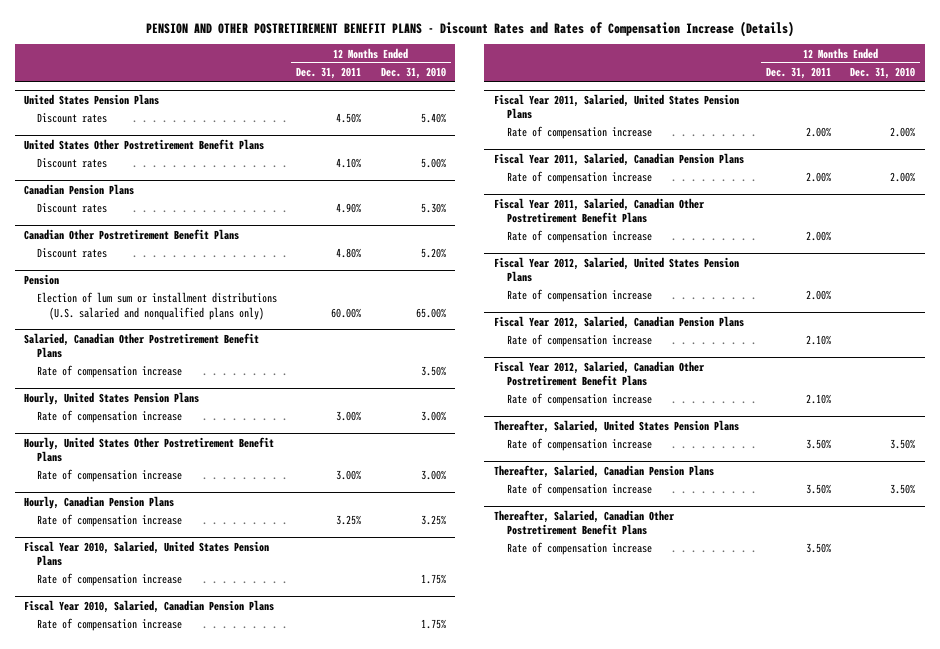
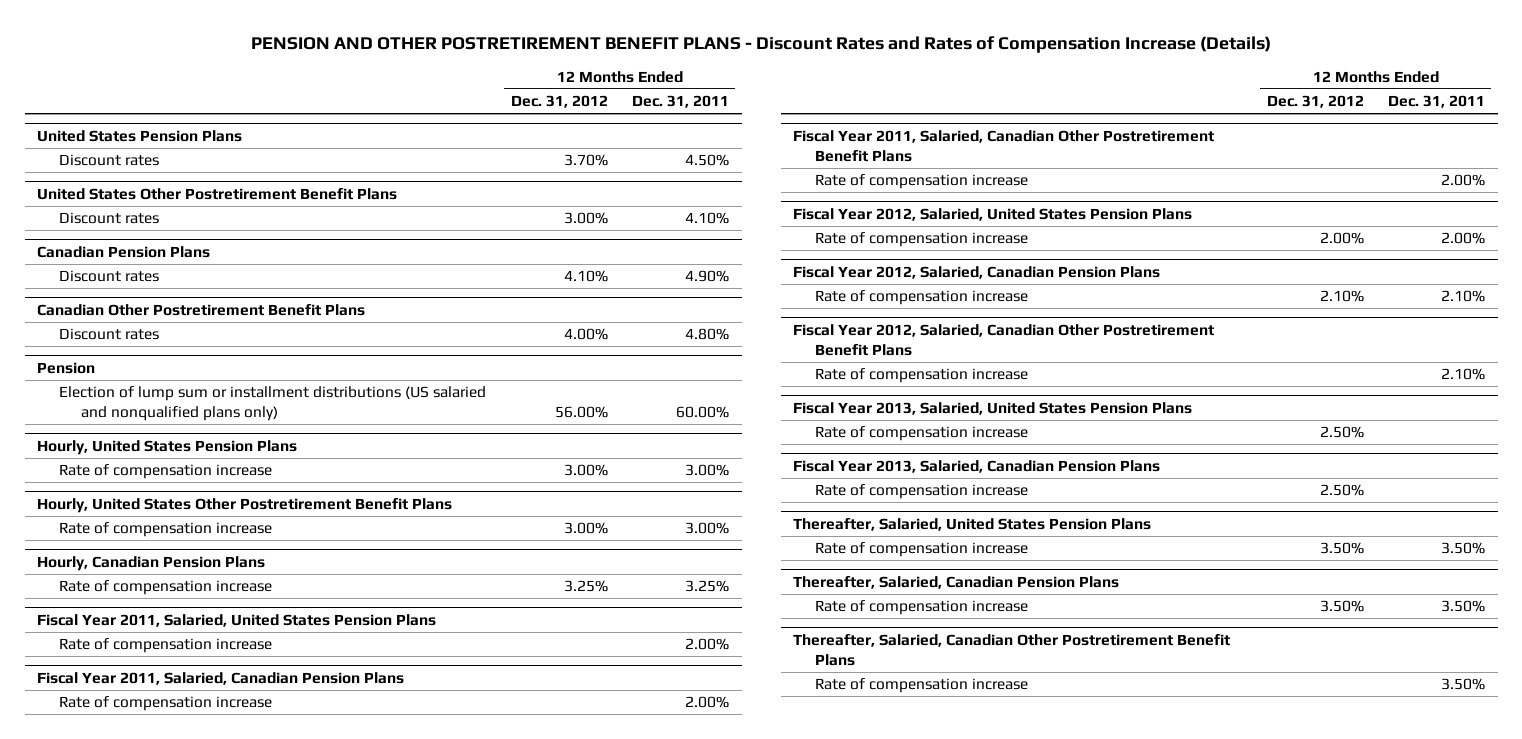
[380,67,446,80] Dec. 31, 2010 -> none
none -> [510,95,608,109] Dec. 31, 2012
[24,332,260,358] Salaried, Canadian Other Postretirement Benefit Plans -> none
[36,365,182,379] Rate of compensation increase -> none
[36,292,277,320] Election of lum sum or installment distributions (U.S. salaried and nonqualified plans only) -> [58,386,486,421] Election of lump sum or installment distributions (US salaried and nonqualified plans only)
[24,540,270,566] Fiscal Year 2010, Salaried, United States Pension Plans -> none
[36,573,182,587] Rate of compensation increase -> none
[24,599,275,613] Fiscal Year 2010, Salaried, Canadian Pension Plans -> none
[36,618,182,632] Rate of compensation increase -> none
none -> [793,402,1193,416] Fiscal Year 2013, Salaried, United States Pension Plans
none -> [814,426,1028,442] Rate of compensation increase
none -> [793,460,1161,474] Fiscal Year 2013, Salaried, Canadian Pension Plans
none -> [814,484,1028,500] Rate of compensation increase

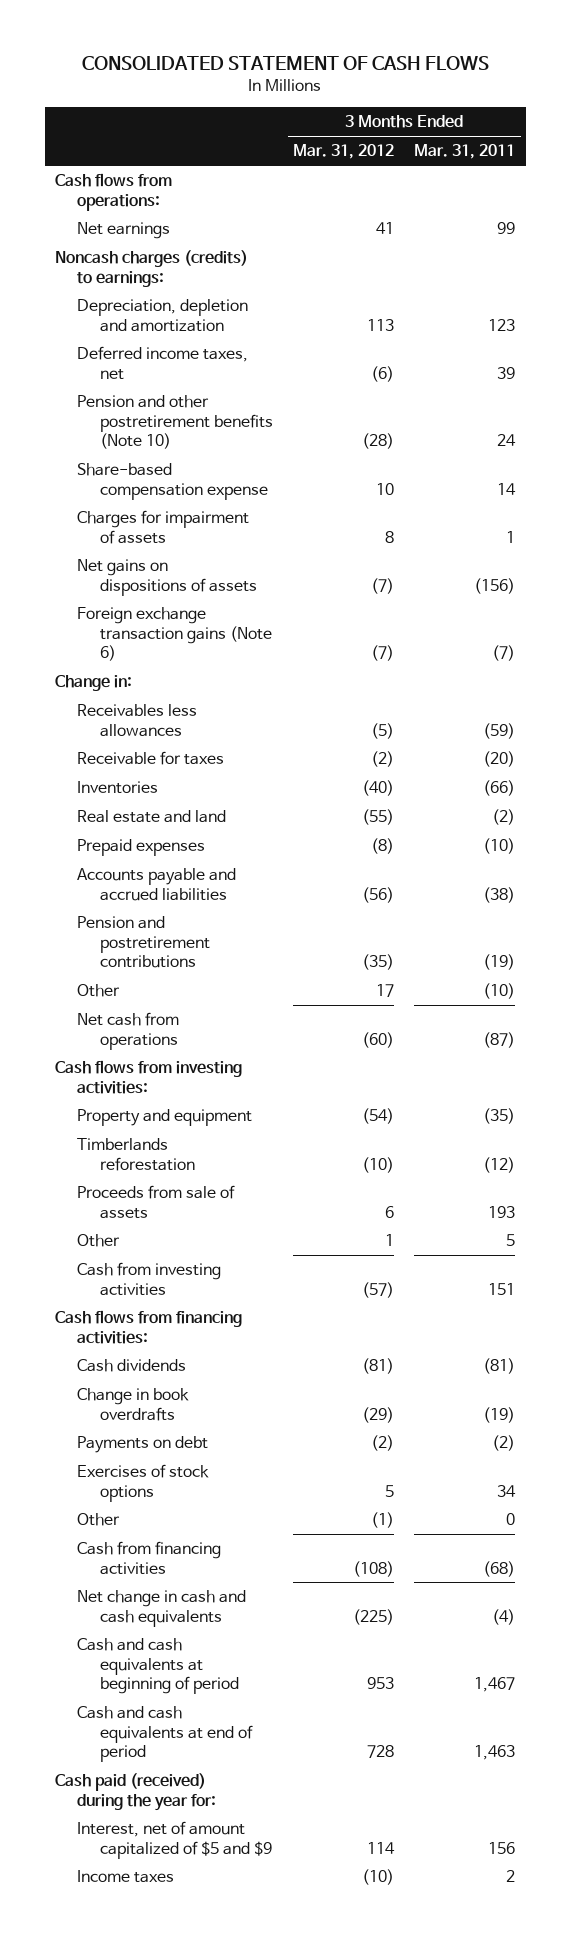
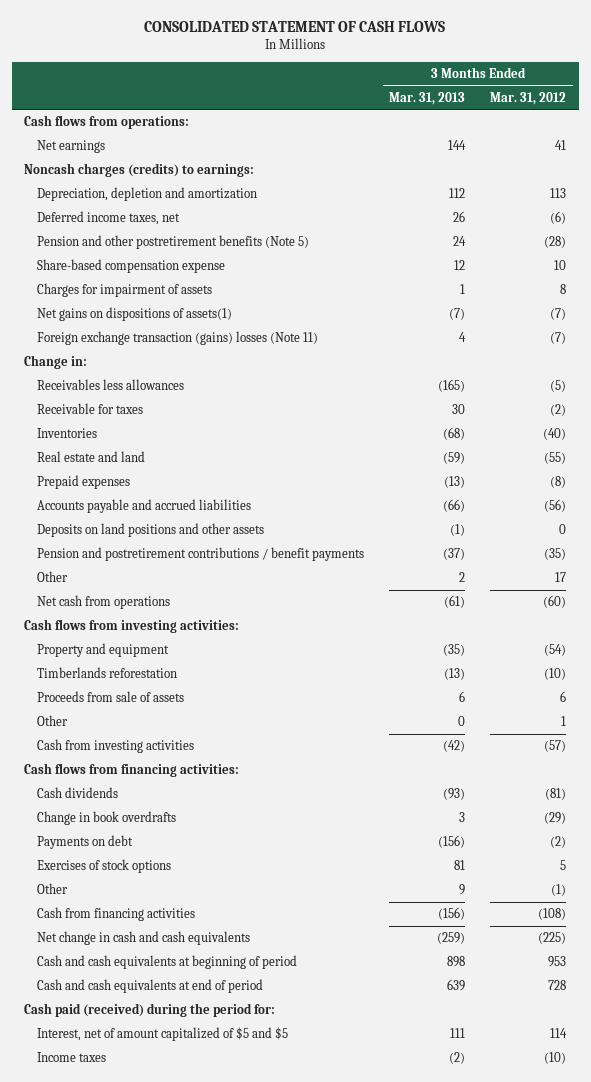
[414,144,516,160] Mar. 31, 2011 -> none
none -> [389,91,466,105] Mar. 31, 2013
[77,395,273,449] Pension and other postretirement benefits (Note 10) -> [37,235,310,250] Pension and other postretirement benefits (Note 5)
[77,559,257,596] Net gains on dispositions of assets -> [37,307,233,322] Net gains on dispositions of assets(1)
[77,607,272,661] Foreign exchange transaction gains (Note 6) -> [37,331,319,346] Foreign exchange transaction (gains) losses (Note 11)
none -> [37,523,265,538] Deposits on land positions and other assets
[77,916,210,968] Pension and postretirement contributions -> [37,547,365,562] Pension and postretirement contributions / benefit payments
[55,1773,217,1811] Cash paid (received) during the year for: -> [24,1003,276,1018] Cash paid (received) during the period for:
[77,1821,272,1859] Interest, net of amount capitalized of $5 and $9 -> [37,1027,289,1042] Interest, net of amount capitalized of $5 and $5

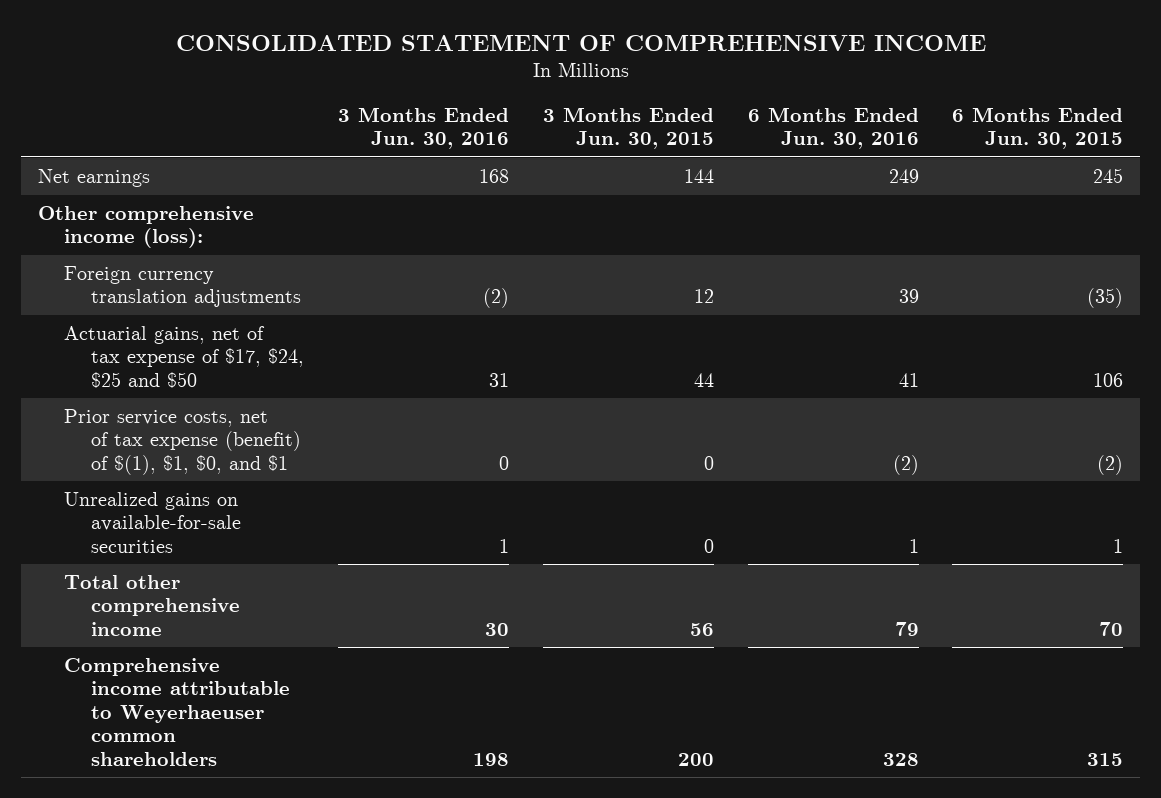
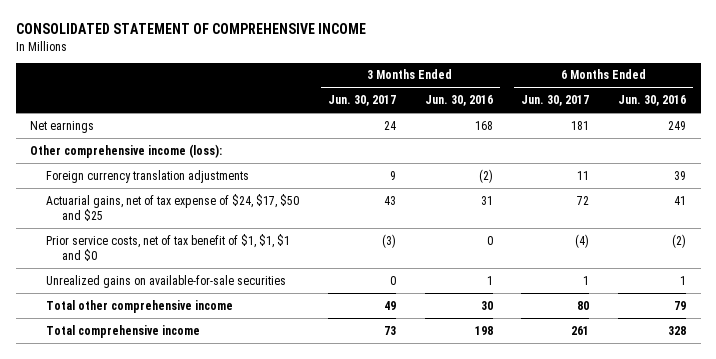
[542,106,714,150] 3 Months Ended Jun. 30, 2015 -> none
[952,106,1124,150] 6 Months Ended Jun. 30, 2015 -> none
none -> [327,95,396,107] Jun. 30, 2017
none -> [521,95,590,107] Jun. 30, 2017
[64,326,304,388] Actuarial gains, net of tax expense of $17, $24, $25 and $50 -> [46,193,300,222] Actuarial gains, net of tax expense of $24, $17, $50 and $25
[64,409,301,475] Prior service costs, net of tax expense (benefit) of $(1), $1, $0, and $1 -> [46,233,291,262] Prior service costs, net of tax benefit of $1, $1, $1 and $0
[64,658,290,766] Comprehensive income attributable to Weyerhaeuser common shareholders -> [46,324,201,338] Total comprehensive income

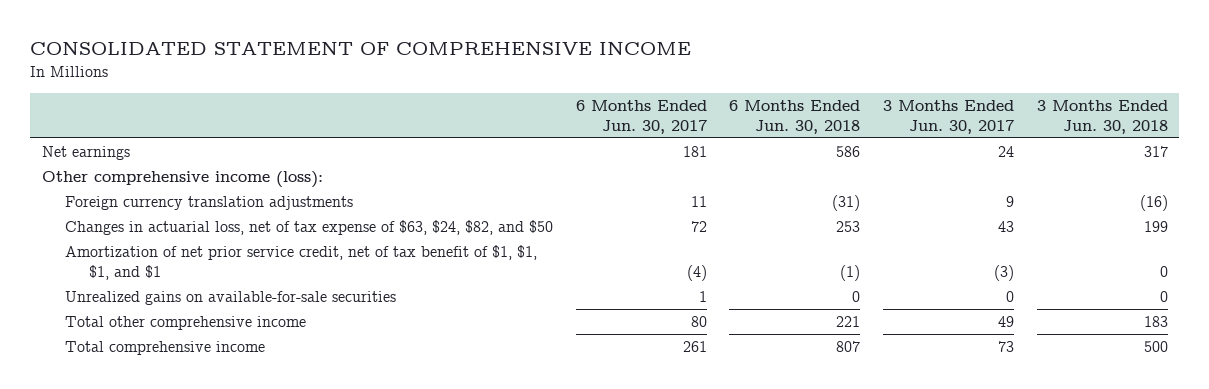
[424,95,493,107] Jun. 30, 2016 -> none
[618,95,687,107] Jun. 30, 2016 -> none
none -> [729,99,861,134] 6 Months Ended Jun. 30, 2018
none -> [1036,99,1168,134] 3 Months Ended Jun. 30, 2018
[46,193,300,222] Actuarial gains, net of tax expense of $24, $17, $50 and $25 -> [65,219,554,235] Changes in actuarial loss, net of tax expense of $63, $24, $82, and $50
[46,233,291,262] Prior service costs, net of tax benefit of $1, $1, $1 and $0 -> [65,244,538,281] Amortization of net prior service credit, net of tax benefit of $1, $1, $1, and $1

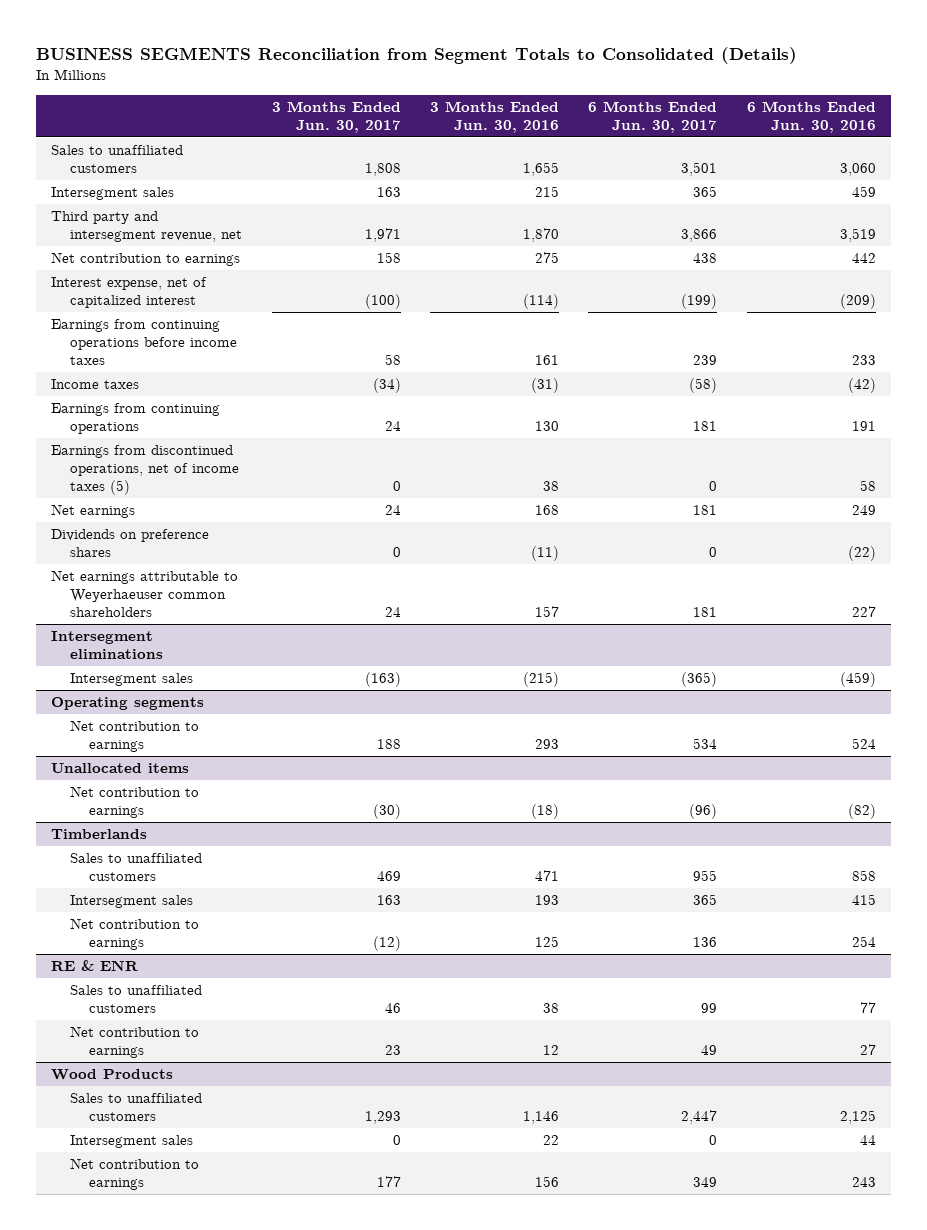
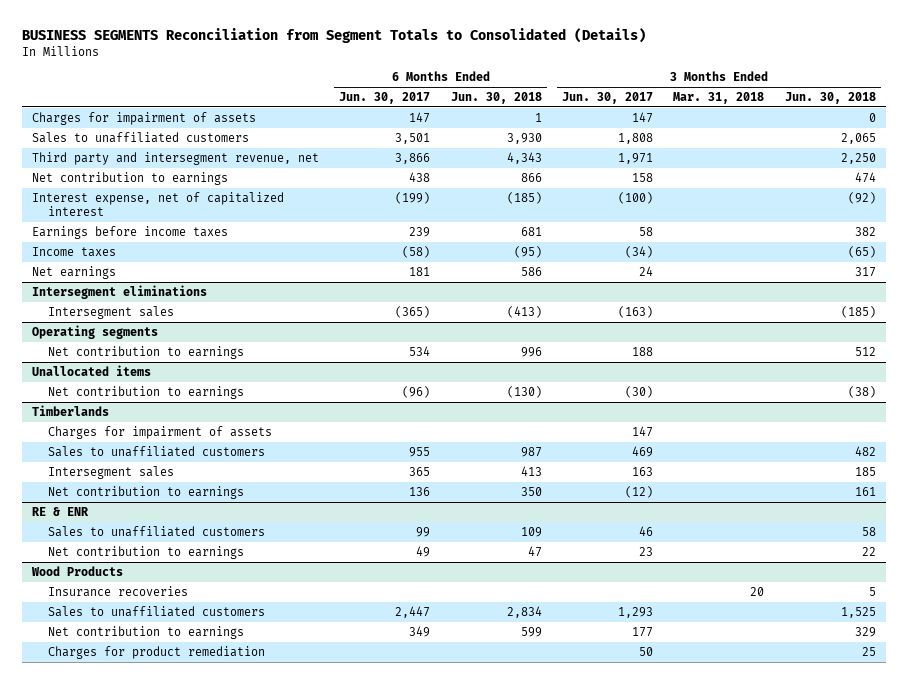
[429,100,559,133] 3 Months Ended Jun. 30, 2016 -> none
[746,100,876,133] 6 Months Ended Jun. 30, 2016 -> none
none -> [450,92,542,105] Jun. 30, 2018
none -> [673,92,765,105] Mar. 31, 2018
none -> [784,92,876,105] Jun. 30, 2018
none -> [31,112,256,126] Charges for impairment of assets
[51,186,175,200] Intersegment sales -> none
[51,318,238,366] Earnings from continuing operations before income taxes -> [31,226,228,240] Earnings before income taxes
[51,402,221,435] Earnings from continuing operations -> none
[51,444,240,496] Earnings from discontinued operations, net of income taxes (5) -> none
[51,528,210,558] Dividends on preference shares -> none
[51,569,239,618] Net earnings attributable to Weyerhaeuser common shareholders -> none
none -> [48,426,273,440] Charges for impairment of assets
none -> [48,586,189,598] Insurance recoveries
[70,1134,194,1148] Intersegment sales -> none
none -> [48,646,266,660] Charges for product remediation

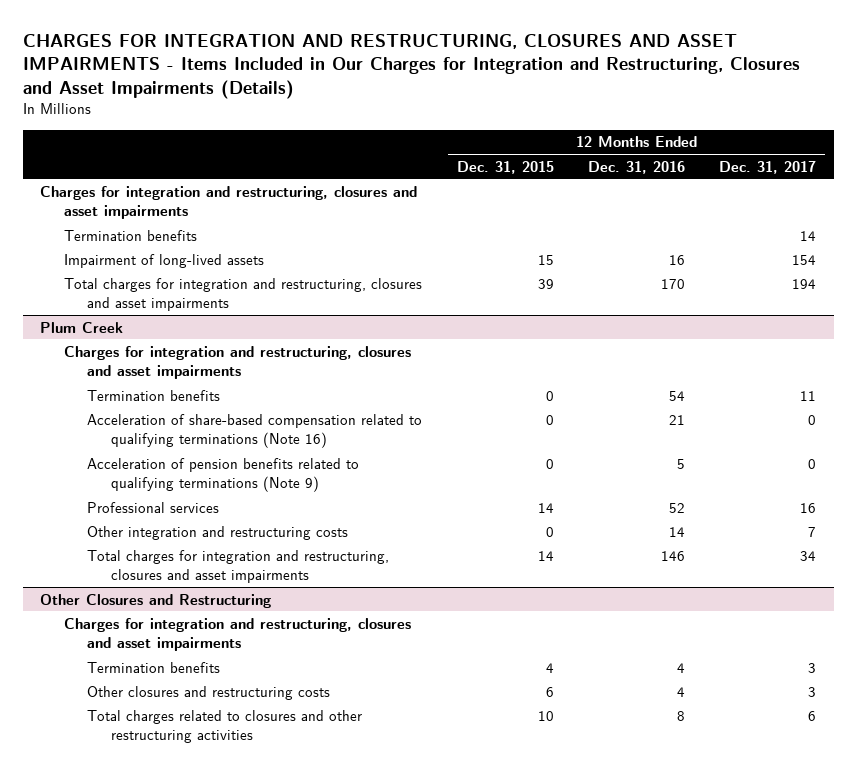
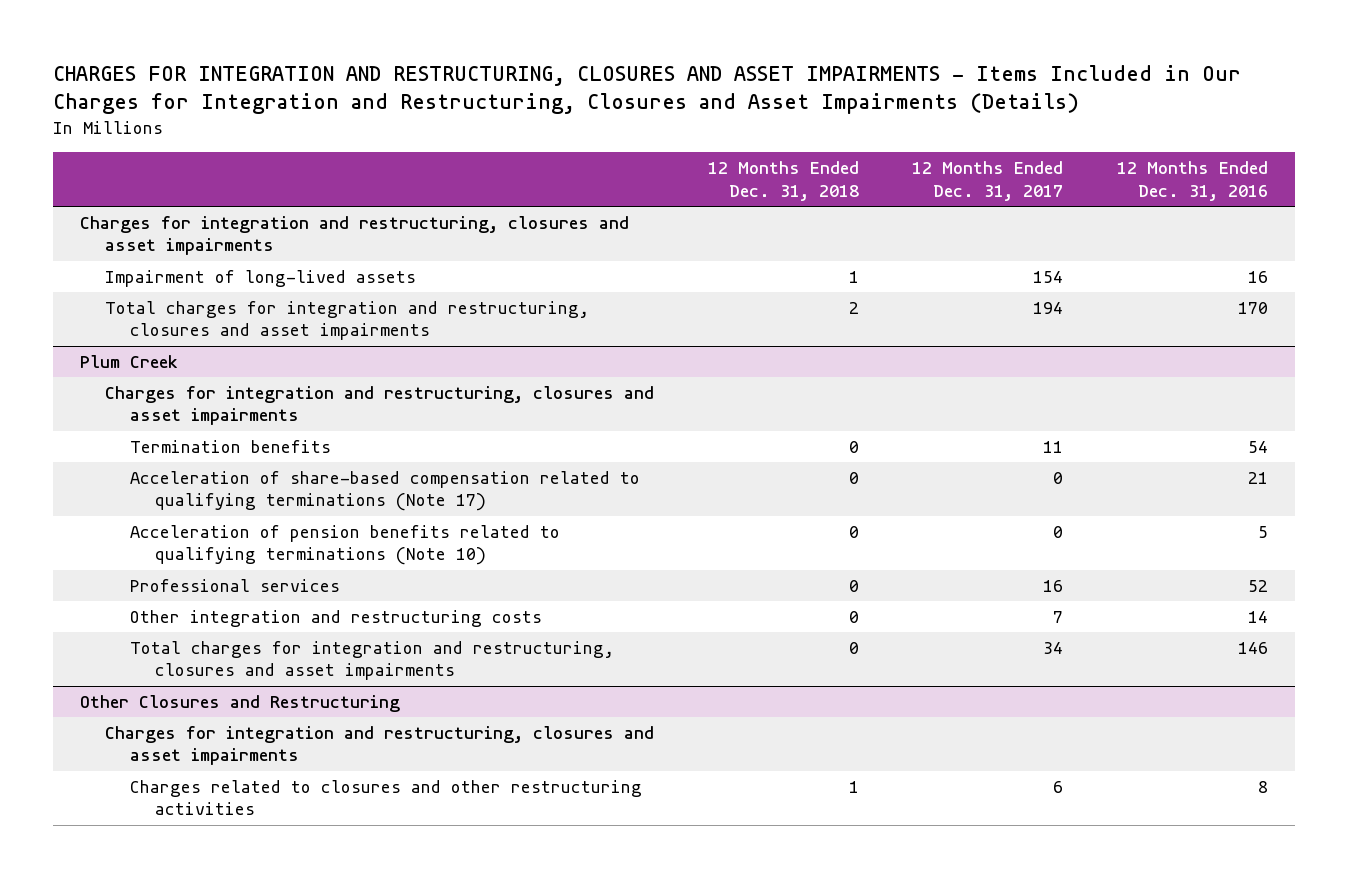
[456,160,554,174] Dec. 31, 2015 -> none
none -> [707,161,859,201] 12 Months Ended Dec. 31, 2018
[63,229,197,241] Termination benefits -> none
[87,413,423,449] Acceleration of share-based compensation related to qualifying terminations (Note 16) -> [129,470,640,512] Acceleration of share-based compensation related to qualifying terminations (Note 17)
[87,457,360,493] Acceleration of pension benefits related to qualifying terminations (Note 9) -> [129,524,560,566] Acceleration of pension benefits related to qualifying terminations (Note 10)
[87,661,221,673] Termination benefits -> none
[87,685,331,700] Other closures and restructuring costs -> none
[87,709,363,744] Total charges related to closures and other restructuring activities -> [129,779,642,816] Charges related to closures and other restructuring activities

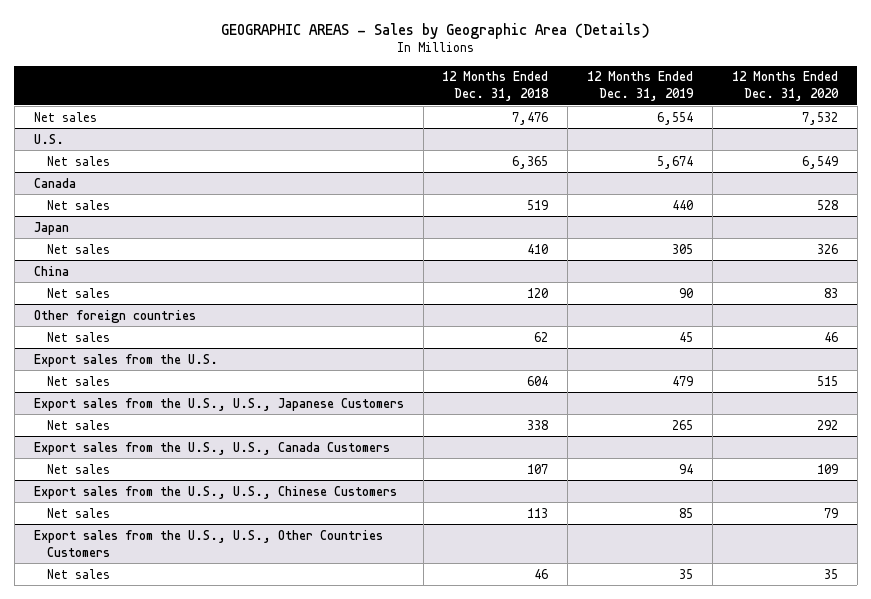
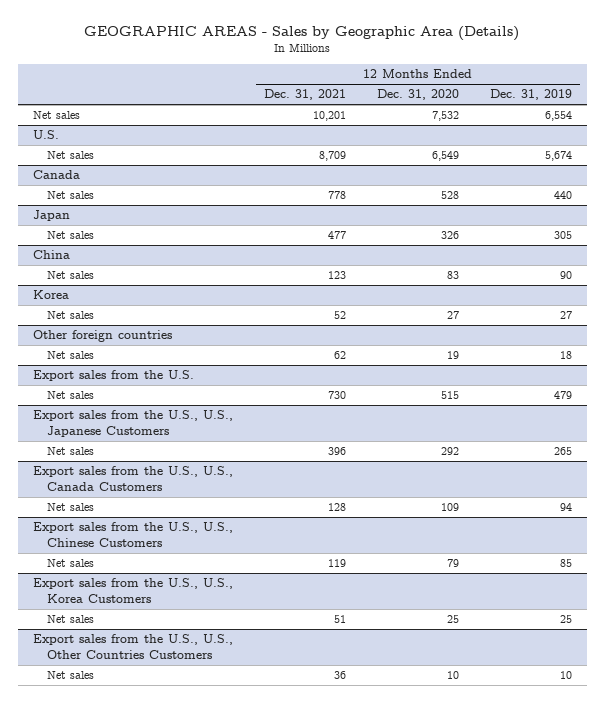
[442,71,550,102] 12 Months Ended Dec. 31, 2018 -> none
none -> [264,89,347,101] Dec. 31, 2021
none -> [33,290,70,300] Korea
none -> [47,311,95,320] Net sales
[679,331,694,342] 45 -> [559,351,572,360] 18
[823,331,838,342] 46 -> [446,351,459,360] 19
none -> [33,578,234,603] Export sales from the U.S., U.S., Korea Customers
none -> [47,615,95,624] Net sales
[679,568,694,579] 35 -> [559,671,572,680] 10
[823,568,838,579] 35 -> [446,671,459,680] 10

